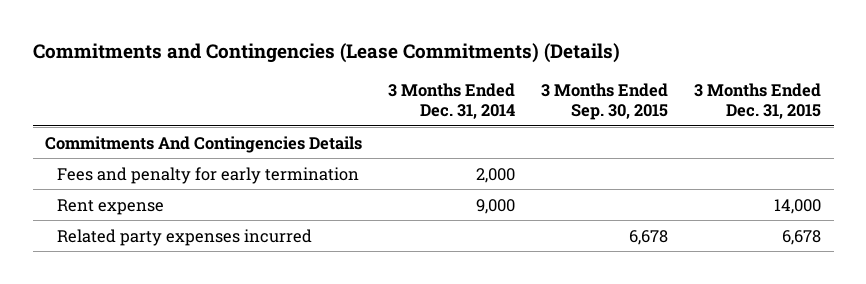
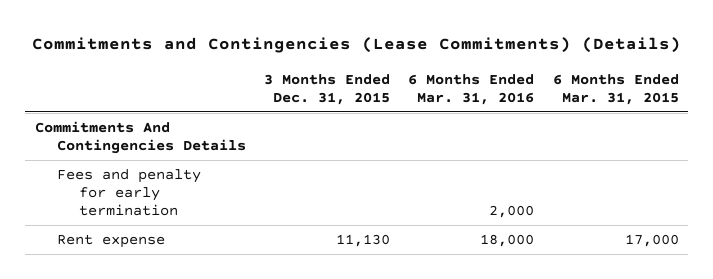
[388,83,516,119] 3 Months Ended Dec. 31, 2014 -> none
[541,83,669,120] 3 Months Ended Sep. 30, 2015 -> none
none -> [408,73,535,105] 6 Months Ended Mar. 31, 2016
none -> [552,73,679,105] 6 Months Ended Mar. 31, 2015
[57,228,313,246] Related party expenses incurred -> none
[773,198,821,214] 14,000 -> [336,234,391,248] 11,130

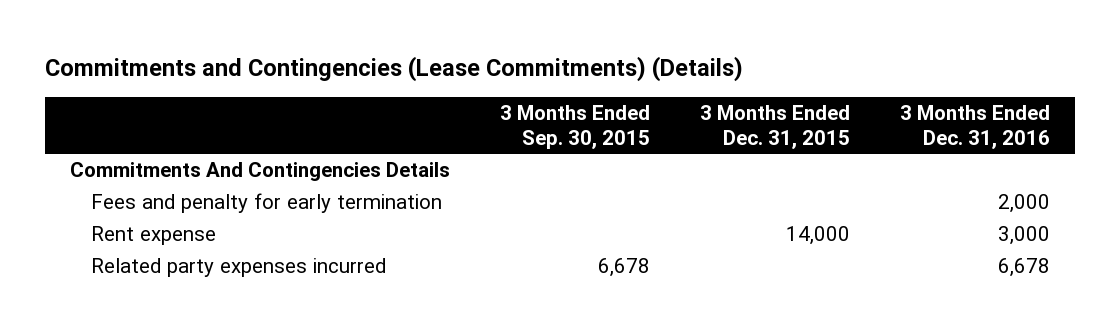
[408,73,535,105] 6 Months Ended Mar. 31, 2016 -> none
[552,73,679,105] 6 Months Ended Mar. 31, 2015 -> none
none -> [499,104,650,149] 3 Months Ended Sep. 30, 2015
none -> [899,104,1050,149] 3 Months Ended Dec. 31, 2016
[336,234,391,248] 11,130 -> [785,226,850,246] 14,000
none -> [91,258,387,278] Related party expenses incurred

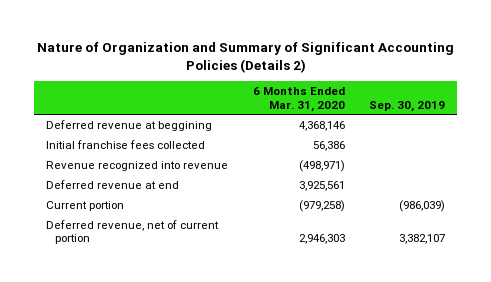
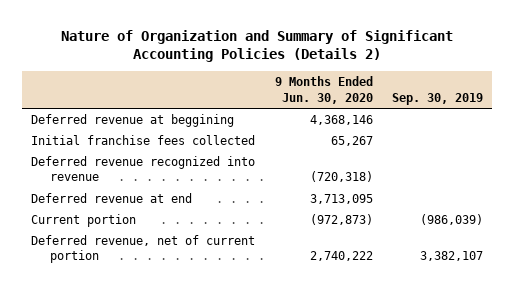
[252,87,345,112] 6 Months Ended Mar. 31, 2020 -> none
none -> [274,76,373,104] 9 Months Ended Jun. 30, 2020
[46,160,229,171] Revenue recognized into revenue -> [31,155,256,182] Deferred revenue recognized into revenue

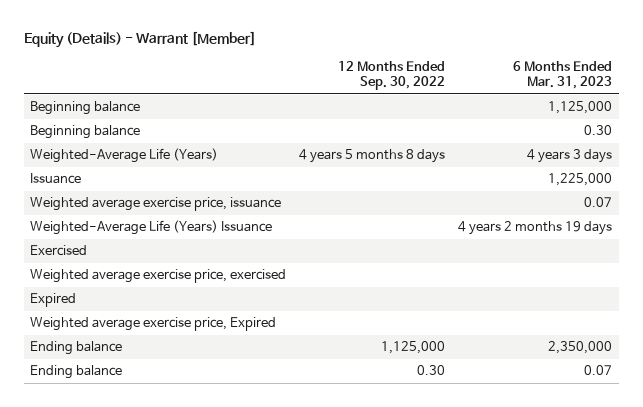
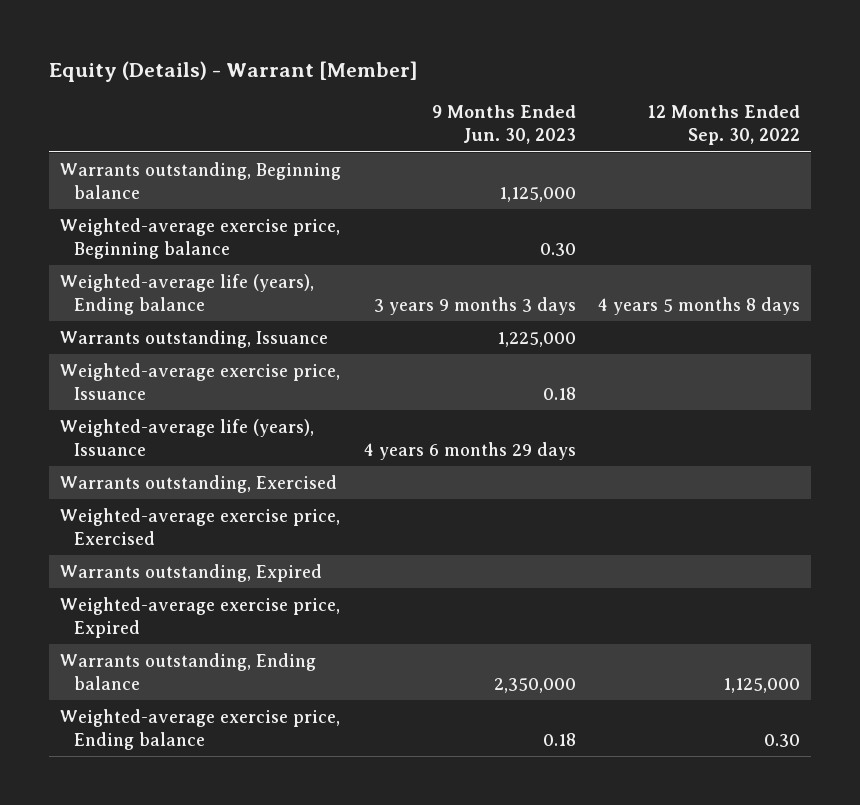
[513,61,613,90] 6 Months Ended Mar. 31, 2023 -> none
none -> [431,105,576,145] 9 Months Ended Jun. 30, 2023
[30,101,141,116] Beginning balance -> [60,161,342,200] Warrants outstanding, Beginning balance
[30,125,141,140] Beginning balance -> [60,217,341,260] Weighted-average exercise price, Beginning balance
[30,148,219,164] Weighted-Average Life (Years) -> [60,273,315,316] Weighted-average life (years), Ending balance
[30,173,82,185] Issuance -> [60,329,329,348] Warrants outstanding, Issuance
[30,197,282,212] Weighted average exercise price, issuance -> [60,362,341,401] Weighted-average exercise price, Issuance
[30,220,273,236] Weighted-Average Life (Years) Issuance -> [60,418,315,457] Weighted-average life (years), Issuance
[30,245,88,257] Exercised -> [60,474,338,493] Warrants outstanding, Exercised
[30,269,287,284] Weighted average exercise price, exercised -> [60,507,341,546] Weighted-average exercise price, Exercised
[30,293,77,308] Expired -> [60,563,323,582] Warrants outstanding, Expired
[30,317,277,332] Weighted average exercise price, Expired -> [60,596,341,639] Weighted-average exercise price, Expired
[30,341,123,356] Ending balance -> [60,652,317,691] Warrants outstanding, Ending balance
[30,365,123,380] Ending balance -> [60,708,341,751] Weighted-average exercise price, Ending balance

